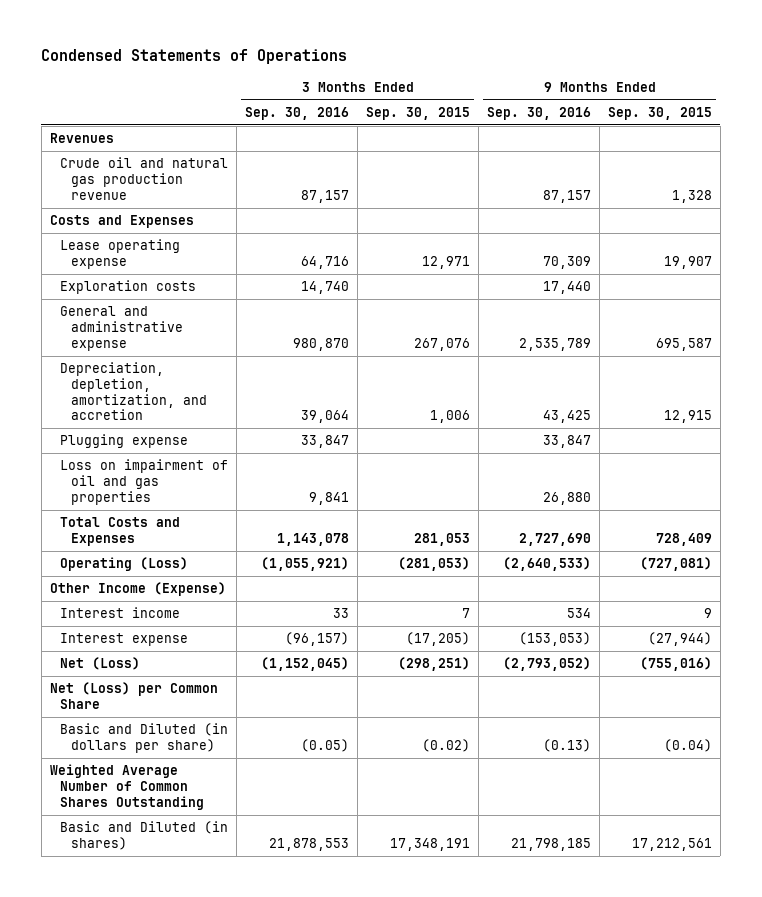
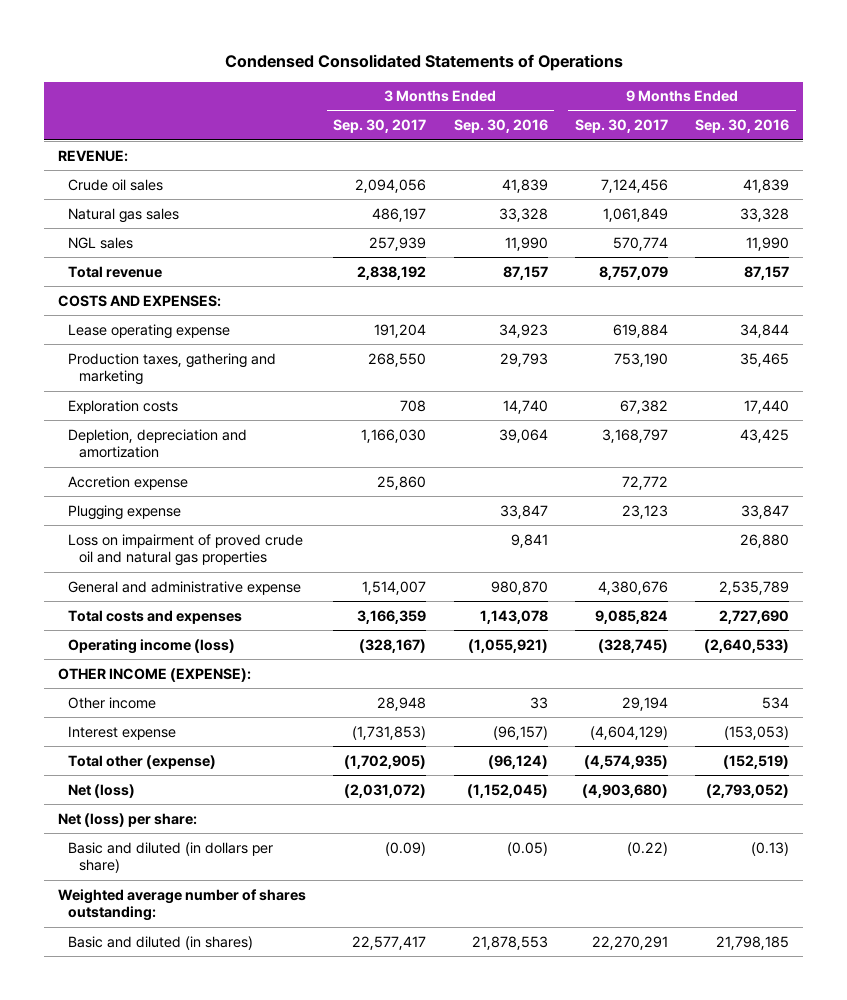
[41,49,348,65] Condensed Statements of Operations -> [224,53,623,71] Condensed Consolidated Statements of Operations
[366,106,471,120] Sep. 30, 2015 -> none
[607,106,712,120] Sep. 30, 2015 -> none
none -> [333,119,427,134] Sep. 30, 2017
none -> [574,119,668,134] Sep. 30, 2017
[49,133,114,144] Revenues -> [58,149,129,162] REVENUE:
[60,157,229,200] Crude oil and natural gas production revenue -> [68,178,164,191] Crude oil sales
[301,189,350,203] 87,157 -> [501,178,548,193] 41,839
[543,189,592,203] 87,157 -> [743,178,790,193] 41,839
none -> [68,207,180,223] Natural gas sales
none -> [68,236,134,249] NGL sales
none -> [68,265,163,278] Total revenue
[49,215,194,229] Costs and Expenses -> [58,294,222,307] COSTS AND EXPENSES:
[301,256,350,270] 64,716 -> [498,323,548,338] 34,923
[543,256,592,270] 70,309 -> [740,323,790,338] 34,844
none -> [68,352,277,386] Production taxes, gathering and marketing
[60,362,207,421] Depreciation, depletion, amortization, and accretion -> [68,428,248,459] Depletion, depreciation and amortization
none -> [68,475,189,490] Accretion expense
[60,459,229,505] Loss on impairment of oil and gas properties -> [68,533,304,567] Loss on impairment of proved crude oil and natural gas properties
[60,306,183,351] General and administrative expense -> [68,580,302,595] General and administrative expense
[60,517,181,547] Total Costs and Expenses -> [68,609,243,624] Total costs and expenses
[60,557,189,572] Operating (Loss) -> [68,638,236,654] Operating income (loss)
[49,582,226,597] Other Income (Expense) -> [58,667,252,682] OTHER INCOME (EXPENSE):
[60,607,181,619] Interest income -> [68,696,157,709] Other income
none -> [68,754,217,769] Total other (expense)
[60,657,141,671] Net (Loss) -> [68,783,136,798] Net (loss)
[49,682,218,710] Net (Loss) per Common Share -> [58,812,198,827] Net (loss) per share:
[60,723,229,754] Basic and Diluted (in dollars per share) -> [68,841,274,874] Basic and diluted (in dollars per share)
[49,764,205,810] Weighted Average Number of Common Shares Outstanding -> [58,888,307,922] Weighted average number of shares outstanding:
[60,821,229,851] Basic and Diluted (in shares) -> [68,935,254,950] Basic and diluted (in shares)

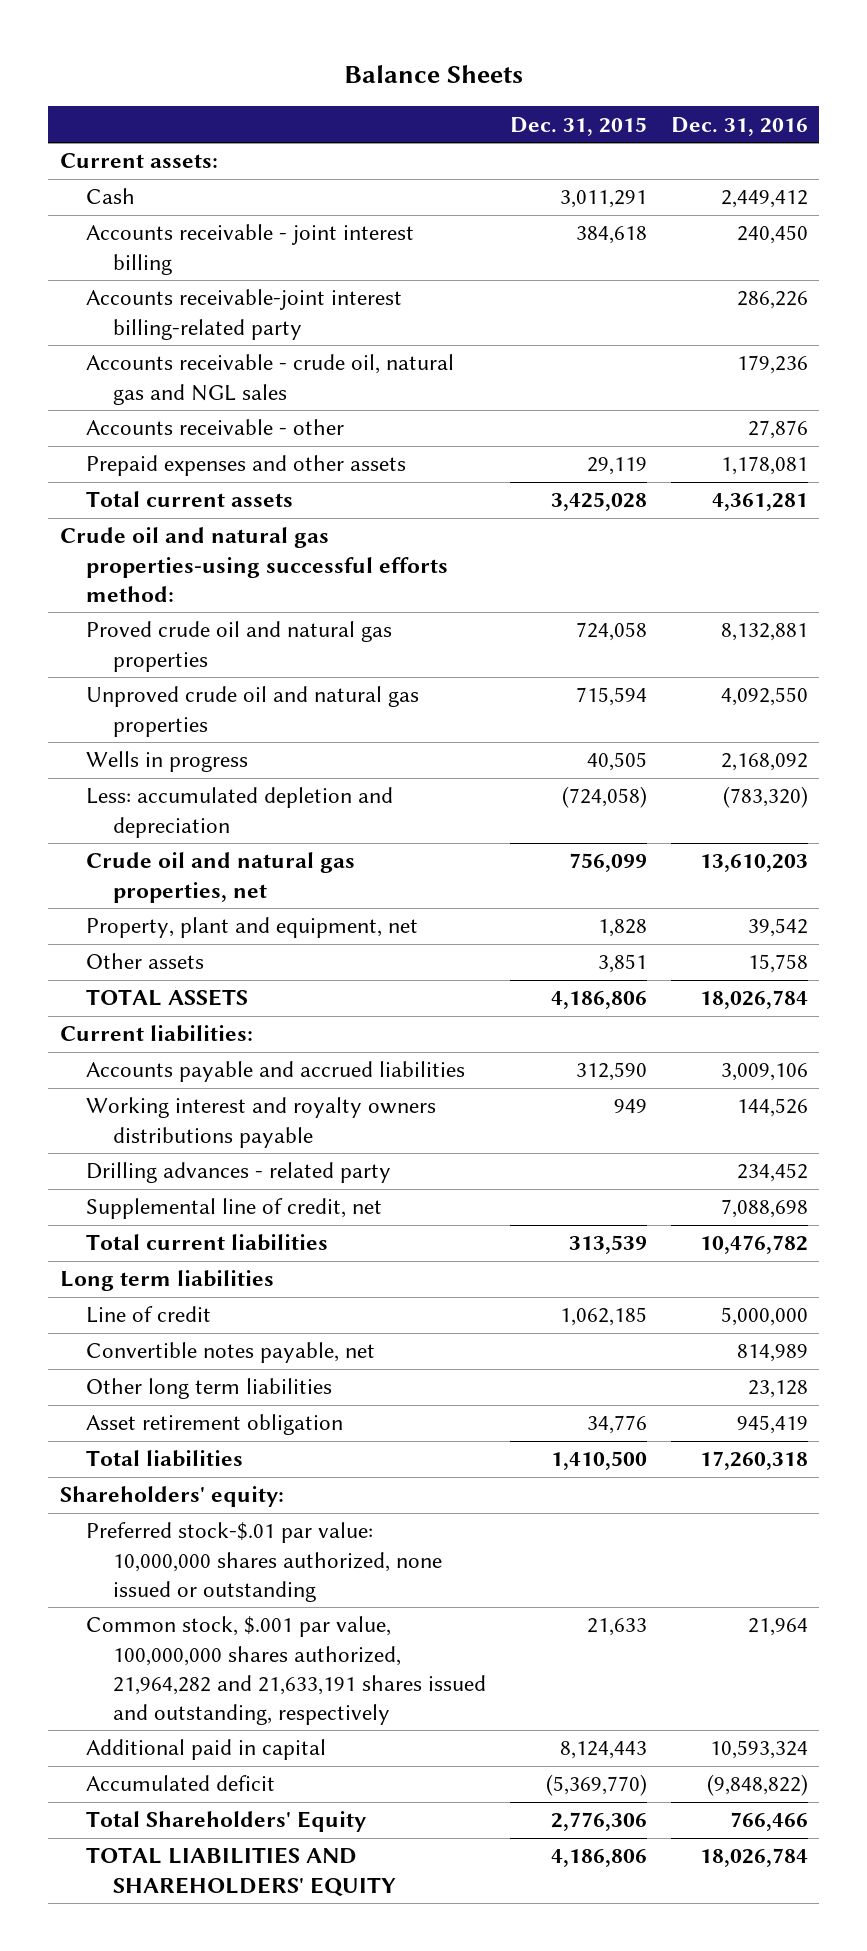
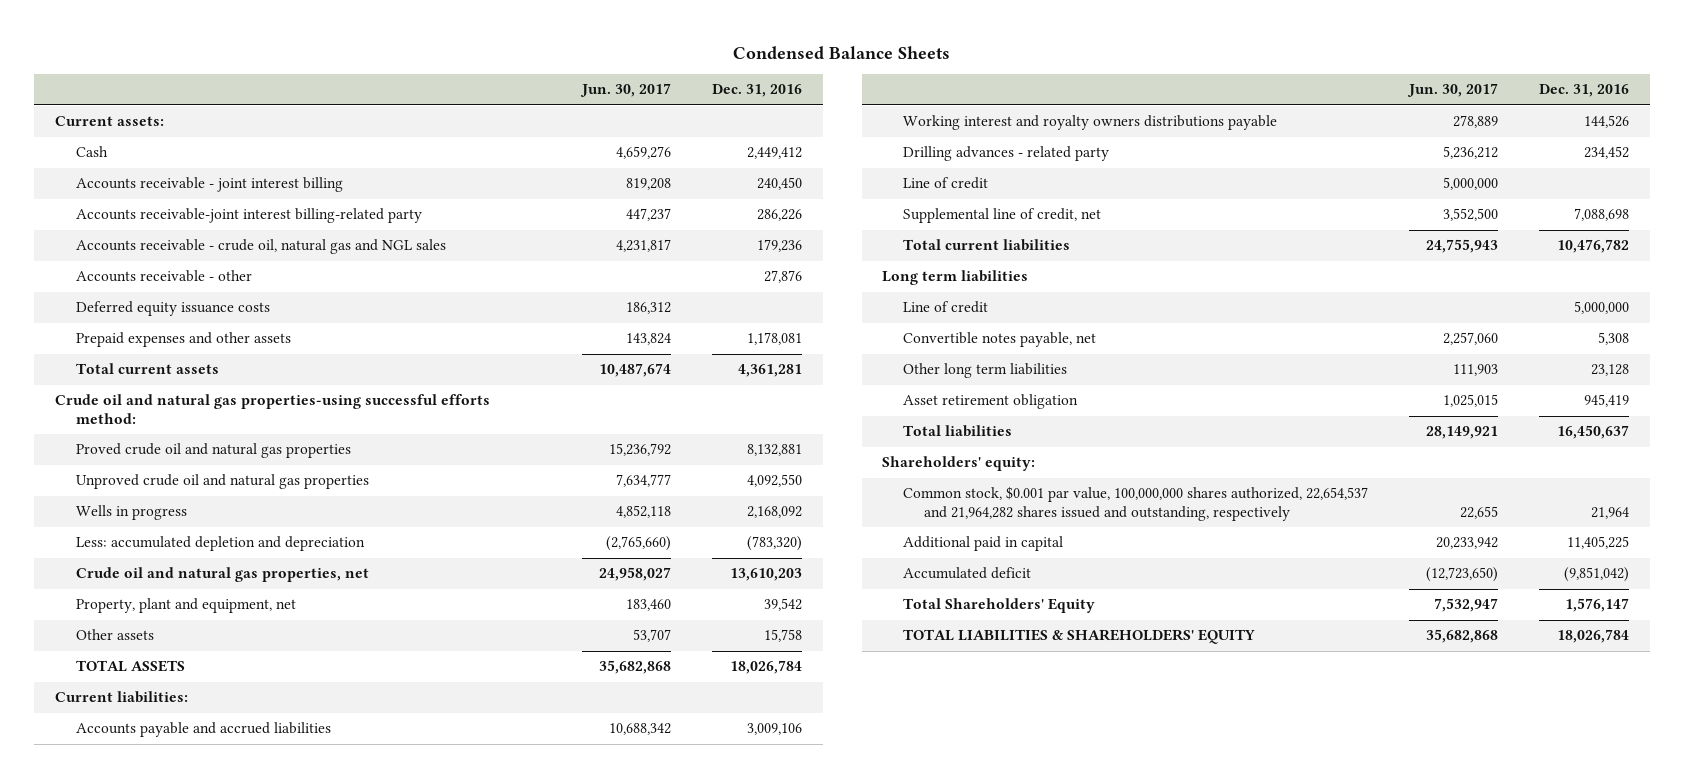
[343,65,523,84] Balance Sheets -> [733,45,951,59] Condensed Balance Sheets
[509,116,647,136] Dec. 31, 2015 -> none
none -> [579,83,671,98] Jun. 30, 2017
none -> [75,301,270,317] Deferred equity issuance costs
none -> [902,177,988,190] Line of credit
[736,1344,808,1363] 814,989 -> [1598,332,1630,346] 5,308
[699,1451,808,1471] 17,260,318 -> [1557,425,1630,440] 16,450,637
[86,1522,443,1602] Preferred stock-$.01 par value: 10,000,000 shares authorized, none issued or outstanding -> none
[86,1616,487,1725] Common stock, $.001 par value, 100,000,000 shares authorized, 21,964,282 and 21,633,191 shares issued and outstanding, respectively -> [902,486,1368,521] Common stock, $0.001 par value, 100,000,000 shares authorized, 22,654,537 and 21,964,282 shares issued and outstanding, respectively
[709,1740,808,1760] 10,593,324 -> [1567,536,1630,550] 11,405,225
[706,1774,808,1797] (9,848,822) -> [1564,567,1630,583] (9,851,042)
[729,1812,808,1832] 766,466 -> [1565,598,1630,613] 1,576,147
[86,1847,397,1897] TOTAL LIABILITIES AND SHAREHOLDERS' EQUITY -> [902,629,1255,645] TOTAL LIABILITIES & SHAREHOLDERS' EQUITY

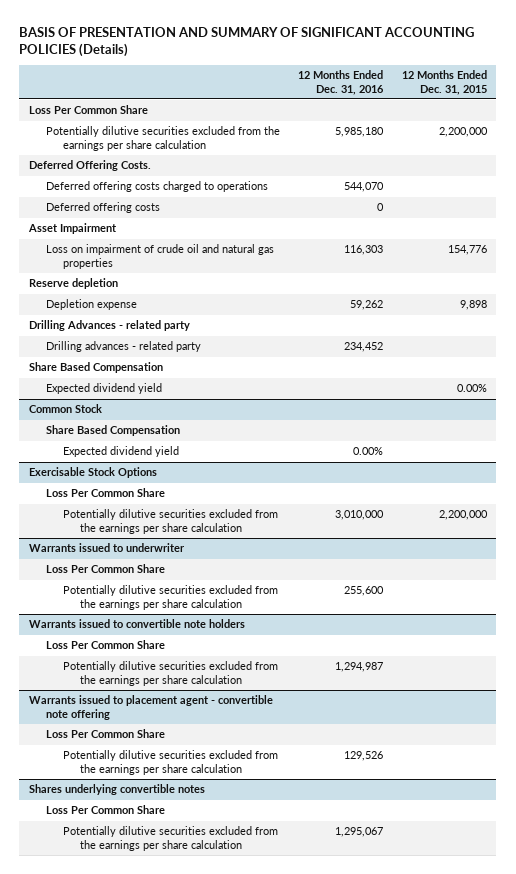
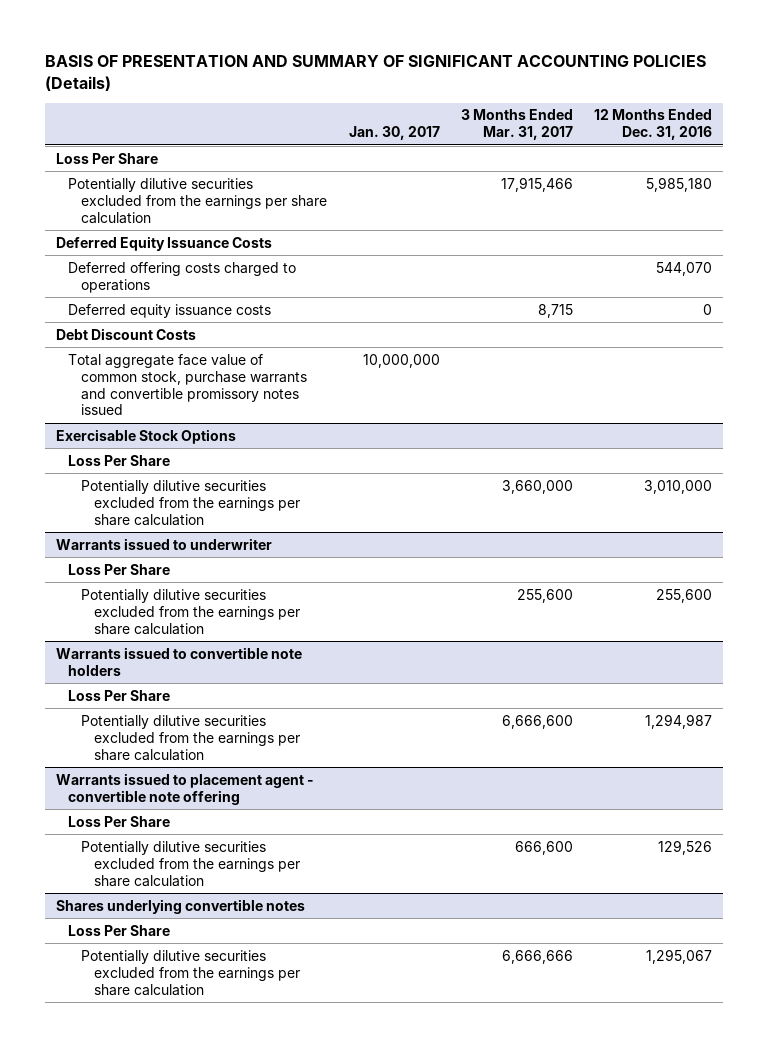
[402,70,488,95] 12 Months Ended Dec. 31, 2015 -> none
none -> [348,126,440,141] Jan. 30, 2017
none -> [460,109,573,141] 3 Months Ended Mar. 31, 2017
[28,105,148,115] Loss Per Common Share -> [55,152,158,164] Loss Per Share
[28,160,151,172] Deferred Offering Costs. -> [55,235,272,251] Deferred Equity Issuance Costs
[27,223,117,235] Asset Impairment -> none
[45,244,274,269] Loss on impairment of crude oil and natural gas properties -> none
[28,278,118,290] Reserve depletion -> none
[45,299,137,311] Depletion expense -> none
[28,320,190,332] Drilling Advances - related party -> none
[45,341,201,353] Drilling advances - related party -> none
[28,362,163,374] Share Based Compensation -> none
[45,383,162,395] Expected dividend yield -> none
[28,404,102,414] Common Stock -> none
[45,425,180,437] Share Based Compensation -> none
[63,446,180,458] Expected dividend yield -> none
[45,202,160,214] Deferred offering costs -> [68,303,272,318] Deferred equity issuance costs
none -> [55,327,196,340] Debt Discount Costs
none -> [68,353,308,416] Total aggregate face value of common stock, purchase warrants and convertible promissory notes issued
[45,488,165,498] Loss Per Common Share -> [68,454,171,466] Loss Per Share
[45,564,165,574] Loss Per Common Share -> [68,563,171,575] Loss Per Share
[45,640,165,650] Loss Per Common Share -> [68,689,171,701] Loss Per Share
[45,729,165,739] Loss Per Common Share -> [68,815,171,827] Loss Per Share
[45,805,165,815] Loss Per Common Share -> [68,924,171,936] Loss Per Share

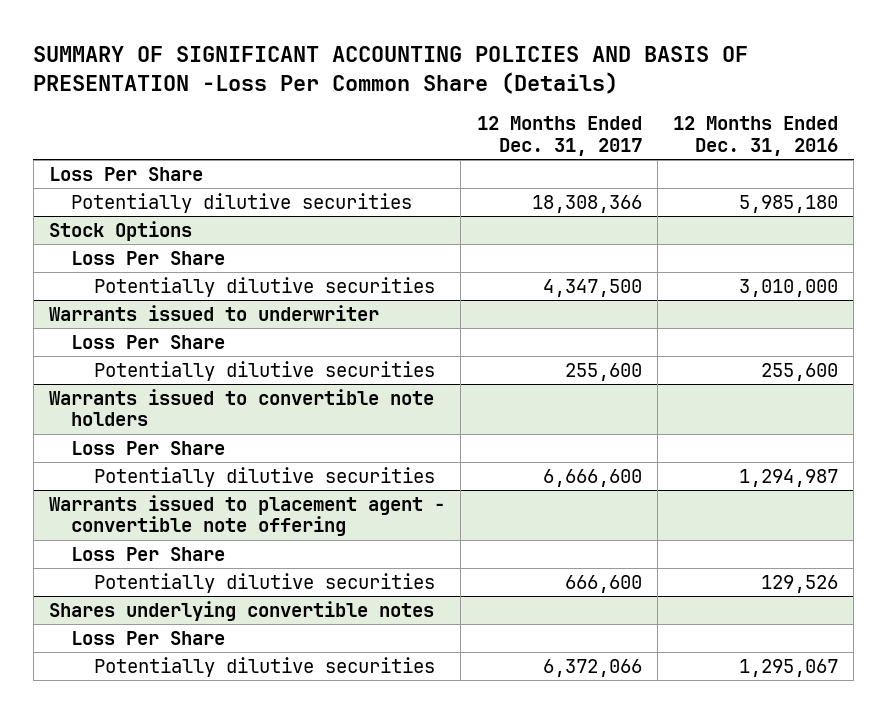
[45,54,707,91] BASIS OF PRESENTATION AND SUMMARY OF SIGNIFICANT ACCOUNTING POLICIES (Details) -> [33,46,749,94] SUMMARY OF SIGNIFICANT ACCOUNTING POLICIES AND BASIS OF PRESENTATION -Loss Per Common Share (Details)
[348,126,440,141] Jan. 30, 2017 -> none
[460,109,573,141] 3 Months Ended Mar. 31, 2017 -> none
none -> [476,116,642,156] 12 Months Ended Dec. 31, 2017
[55,235,272,251] Deferred Equity Issuance Costs -> none
[68,261,297,293] Deferred offering costs charged to operations -> none
[68,303,272,318] Deferred equity issuance costs -> none
[55,327,196,340] Debt Discount Costs -> none
[68,353,308,416] Total aggregate face value of common stock, purchase warrants and convertible promissory notes issued -> none
[68,177,328,224] Potentially dilutive securities excluded from the earnings per share calculation -> [71,192,413,213] Potentially dilutive securities
[55,428,236,444] Exercisable Stock Options -> [49,220,193,241] Stock Options
[81,479,300,526] Potentially dilutive securities excluded from the earnings per share calculation -> [93,276,435,297] Potentially dilutive securities
[81,588,300,635] Potentially dilutive securities excluded from the earnings per share calculation -> [93,360,435,381] Potentially dilutive securities
[81,714,300,761] Potentially dilutive securities excluded from the earnings per share calculation -> [93,466,435,487] Potentially dilutive securities
[81,840,300,887] Potentially dilutive securities excluded from the earnings per share calculation -> [93,572,435,593] Potentially dilutive securities
[81,949,300,996] Potentially dilutive securities excluded from the earnings per share calculation -> [93,656,435,677] Potentially dilutive securities

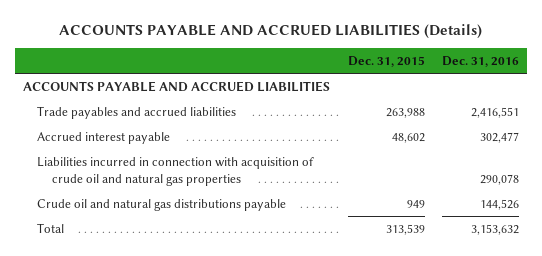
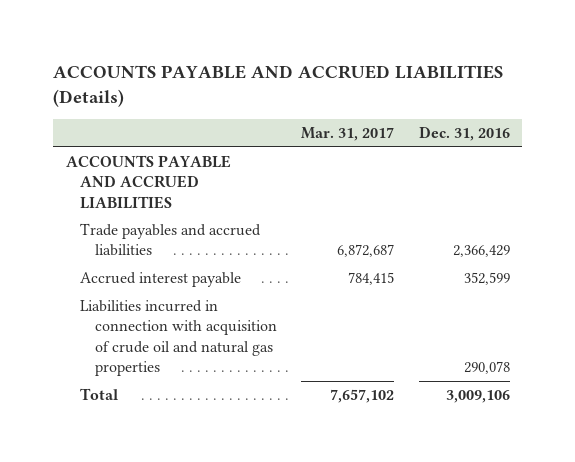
[347,56,425,68] Dec. 31, 2015 -> none
none -> [301,127,395,142] Mar. 31, 2017
[470,106,519,118] 2,416,551 -> [452,245,510,258] 2,366,429
[479,131,519,143] 302,477 -> [463,271,510,285] 352,599
[37,198,287,211] Crude oil and natural gas distributions payable -> none
[470,223,519,235] 3,153,632 -> [445,389,510,403] 3,009,106

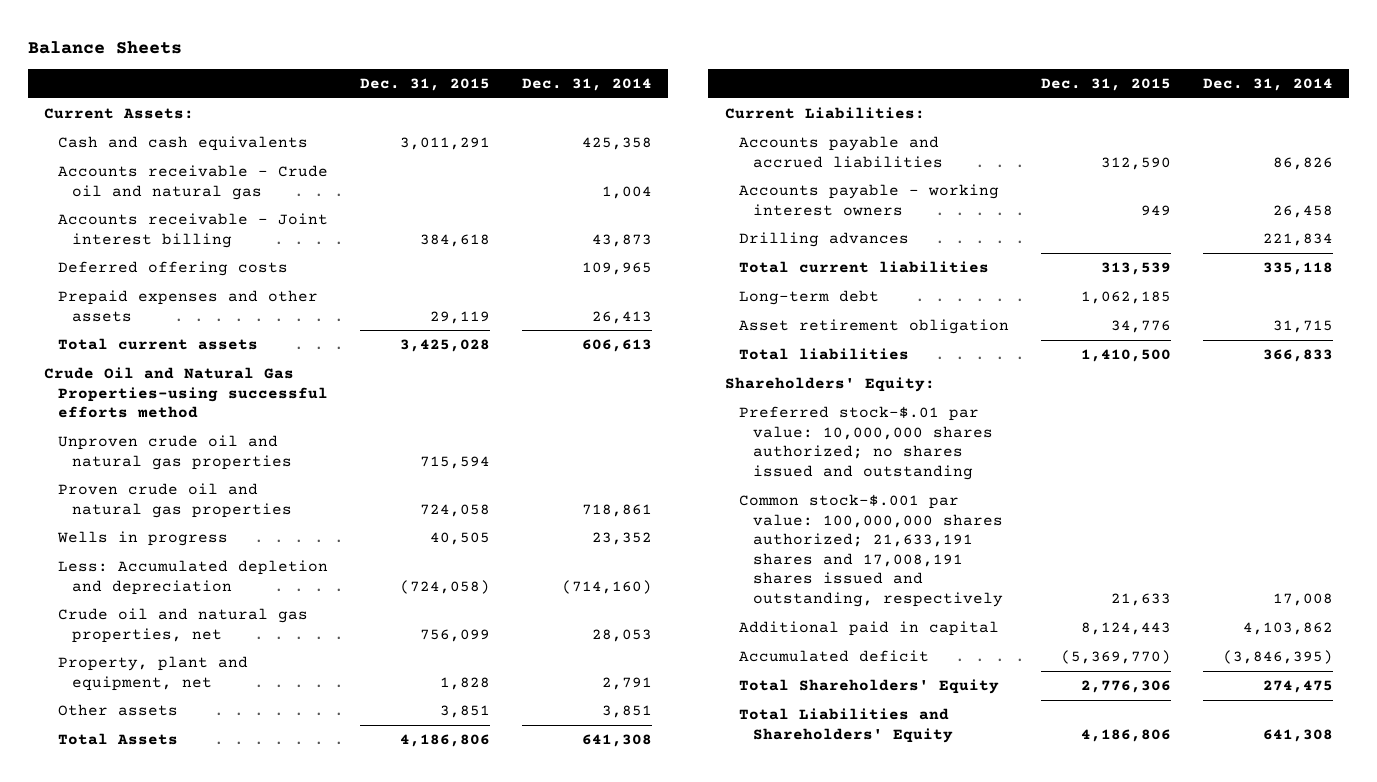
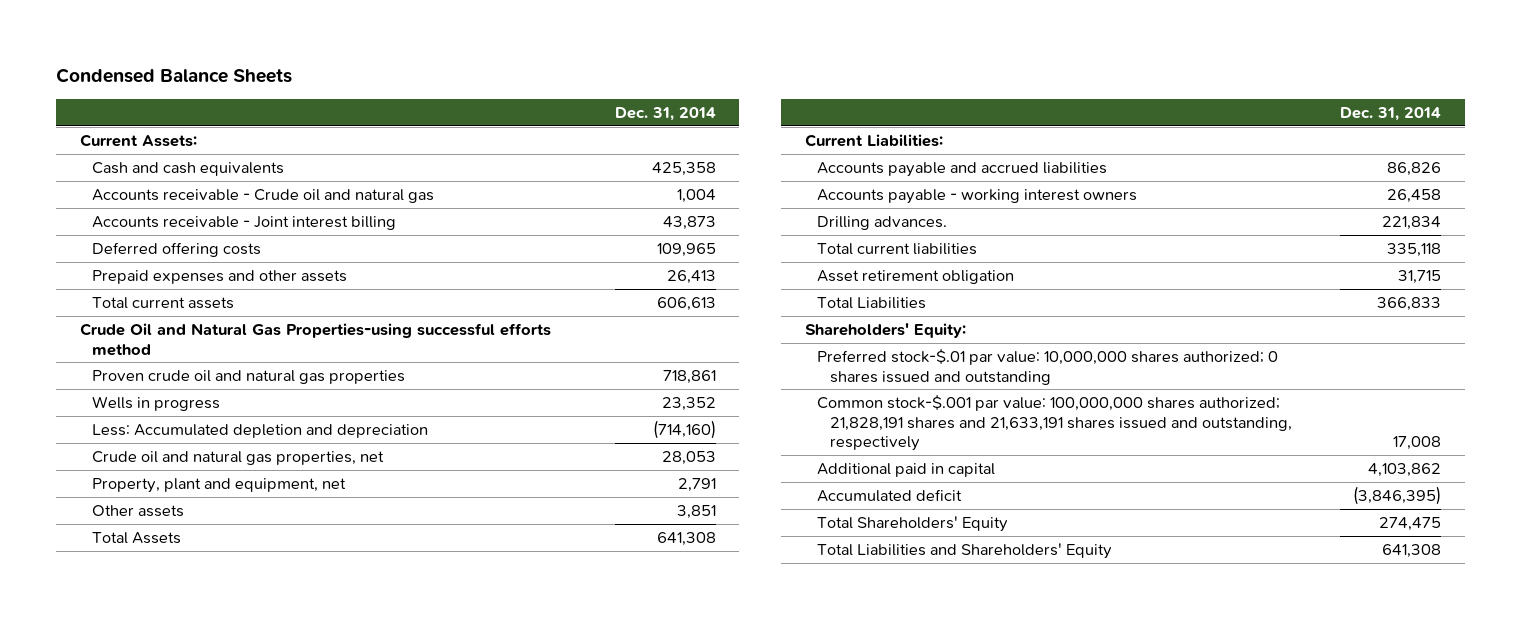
[27,40,182,54] Balance Sheets -> [56,67,293,83] Condensed Balance Sheets
[360,78,491,92] Dec. 31, 2015 -> none
[58,435,293,470] Unproven crude oil and natural gas properties -> none
[738,232,909,248] Drilling advances -> [817,216,948,231] Drilling advances.
[738,290,879,306] Long-term debt -> none
[738,348,909,361] Total liabilities -> [817,297,927,310] Total Liabilities
[738,406,993,480] Preferred stock-$.01 par value: 10,000,000 shares authorized; no shares issued and outstanding -> [817,349,1279,385] Preferred stock-$.01 par value: 10,000,000 shares authorized; 0 shares issued and outstanding
[738,494,1003,607] Common stock-$.001 par value: 100,000,000 shares authorized; 21,633,191 shares and 17,008,191 shares issued and outstanding, respectively -> [817,395,1292,452] Common stock-$.001 par value: 100,000,000 shares authorized; 21,828,191 shares and 21,633,191 shares issued and outstanding, respectively

